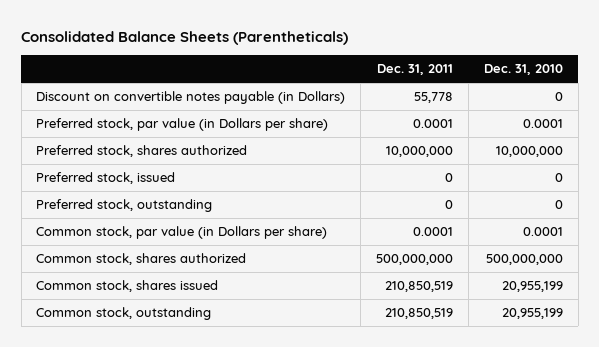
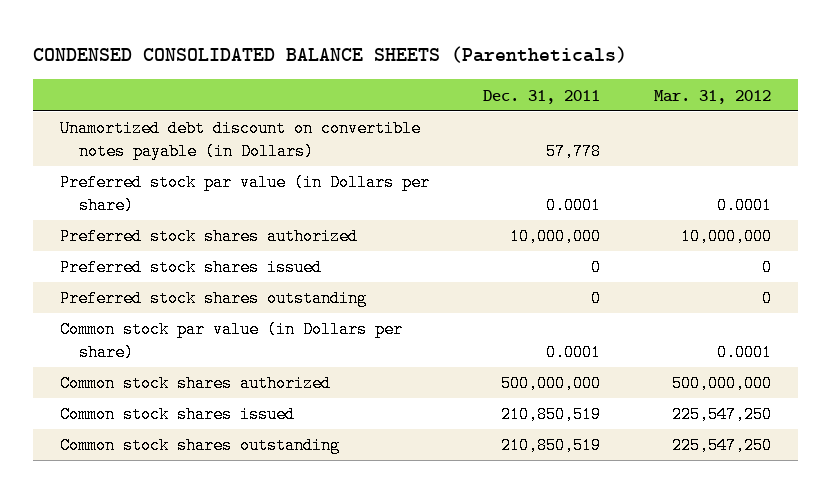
[21,30,349,45] Consolidated Balance Sheets (Parentheticals) -> [33,46,628,64] CONDENSED CONSOLIDATED BALANCE SHEETS (Parentheticals)
[483,64,563,76] Dec. 31, 2010 -> none
none -> [654,89,772,104] Mar. 31, 2012
[36,91,346,105] Discount on convertible notes payable (in Dollars) -> [60,120,422,160] Unamortized debt discount on convertible notes payable (in Dollars)
[414,92,454,104] 55,778 -> [546,142,602,160] 57,778
[36,118,329,132] Preferred stock, par value (in Dollars per share) -> [60,174,431,214] Preferred stock par value (in Dollars per share)
[36,145,248,158] Preferred stock, shares authorized -> [60,228,359,246] Preferred stock shares authorized
[36,172,176,185] Preferred stock, issued -> [60,259,323,277] Preferred stock shares issued
[36,199,213,213] Preferred stock, outstanding -> [60,290,368,308] Preferred stock shares outstanding
[36,226,328,240] Common stock, par value (in Dollars per share) -> [60,321,404,361] Common stock par value (in Dollars per share)
[36,253,247,266] Common stock, shares authorized -> [60,375,332,393] Common stock shares authorized
[36,280,219,293] Common stock, shares issued -> [60,406,296,424] Common stock shares issued
[36,307,212,321] Common stock, outstanding -> [60,437,341,455] Common stock shares outstanding

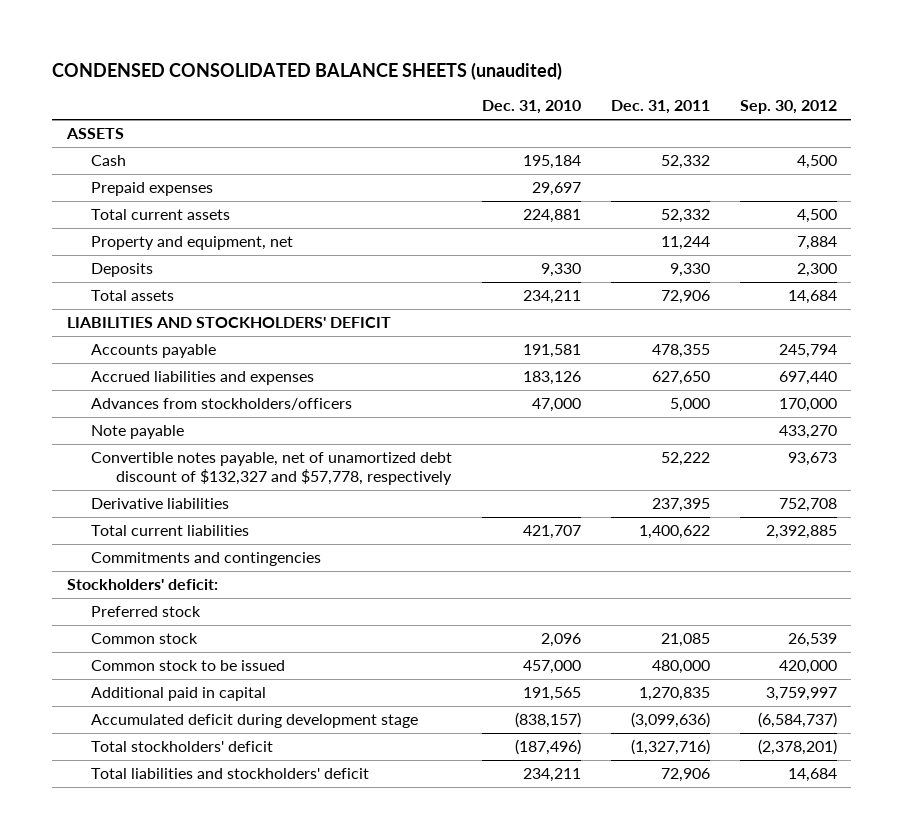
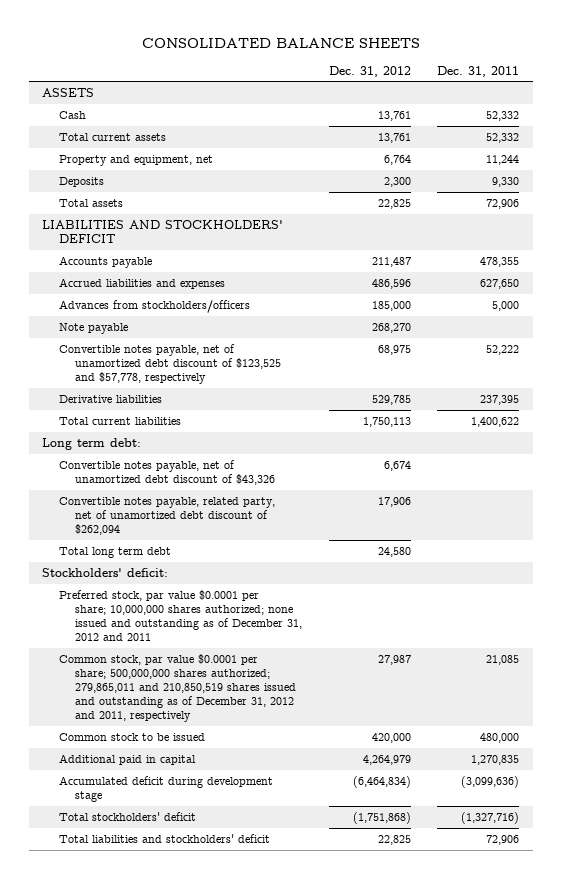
[52,61,563,80] CONDENSED CONSOLIDATED BALANCE SHEETS (unaudited) -> [141,37,420,48] CONSOLIDATED BALANCE SHEETS
[482,100,582,115] Dec. 31, 2010 -> none
[739,100,837,115] Sep. 30, 2012 -> none
none -> [328,65,411,77] Dec. 31, 2012
[91,182,214,197] Prepaid expenses -> none
[91,452,453,485] Convertible notes payable, net of unamortized debt discount of $132,327 and $57,778, respectively -> [58,343,282,385] Convertible notes payable, net of unamortized debt discount of $123,525 and $57,778, respectively
[91,552,322,567] Commitments and contingencies -> none
none -> [42,437,142,450] Long term debt:
none -> [58,459,276,486] Convertible notes payable, net of unamortized debt discount of $43,326
none -> [58,496,275,536] Convertible notes payable, related party, net of unamortized debt discount of $262,094
none -> [58,546,171,558] Total long term debt
[91,606,202,618] Preferred stock -> [58,589,303,642] Preferred stock, par value $0.0001 per share; 10,000,000 shares authorized; none issued and outstanding as of December 31, 2012 and 2011
[91,633,199,645] Common stock -> [58,653,297,723] Common stock, par value $0.0001 per share; 500,000,000 shares authorized; 279,865,011 and 210,850,519 shares issued and outstanding as of December 31, 2012 and 2011, respectively

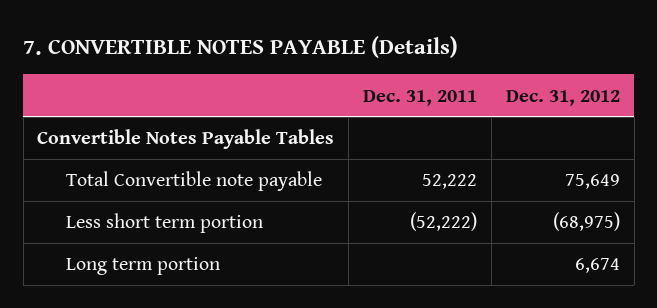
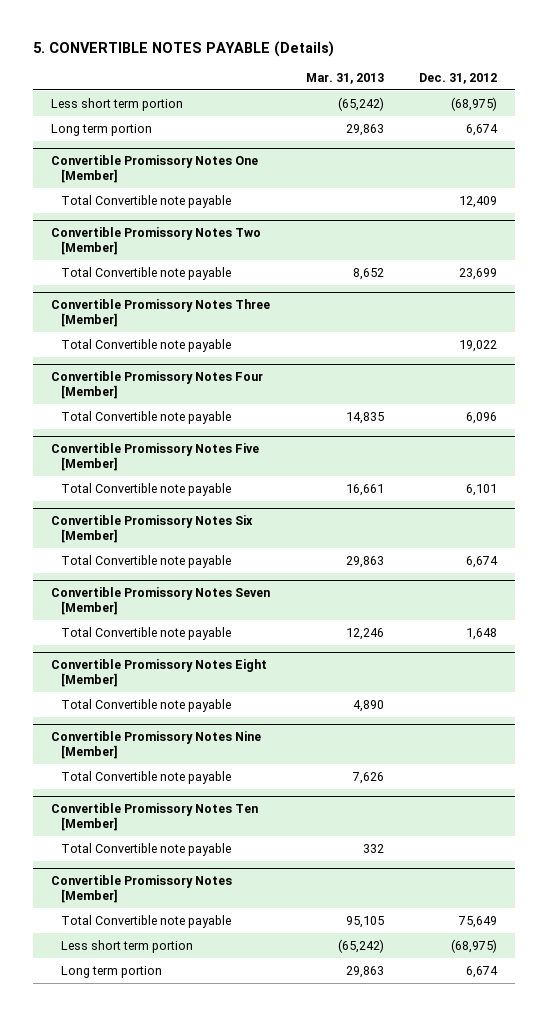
[23,36,459,59] 7. CONVERTIBLE NOTES PAYABLE (Details) -> [33,40,335,57] 5. CONVERTIBLE NOTES PAYABLE (Details)
[363,89,478,106] Dec. 31, 2011 -> none
none -> [305,72,384,84] Mar. 31, 2013
[37,129,335,150] Convertible Notes Payable Tables -> none
none -> [51,97,184,111] Less short term portion
none -> [51,123,153,136] Long term portion
none -> [51,155,259,184] Convertible Promissory Notes One [Member]
none -> [60,194,231,208] Total Convertible note payable
none -> [51,227,262,256] Convertible Promissory Notes Two [Member]
none -> [60,266,231,280] Total Convertible note payable
none -> [51,299,271,328] Convertible Promissory Notes Three [Member]
none -> [60,338,231,352] Total Convertible note payable
none -> [51,371,264,400] Convertible Promissory Notes Four [Member]
none -> [60,410,231,424] Total Convertible note payable
none -> [51,443,260,472] Convertible Promissory Notes Five [Member]
none -> [60,482,231,496] Total Convertible note payable
none -> [51,515,254,544] Convertible Promissory Notes Six [Member]
none -> [60,554,231,568] Total Convertible note payable
none -> [51,587,271,616] Convertible Promissory Notes Seven [Member]
none -> [60,626,231,640] Total Convertible note payable
none -> [51,659,268,688] Convertible Promissory Notes Eight [Member]
none -> [60,698,231,712] Total Convertible note payable
none -> [51,731,262,760] Convertible Promissory Notes Nine [Member]
none -> [60,770,231,784] Total Convertible note payable
none -> [51,803,259,832] Convertible Promissory Notes Ten [Member]
none -> [60,842,231,856] Total Convertible note payable
none -> [51,875,233,904] Convertible Promissory Notes [Member]

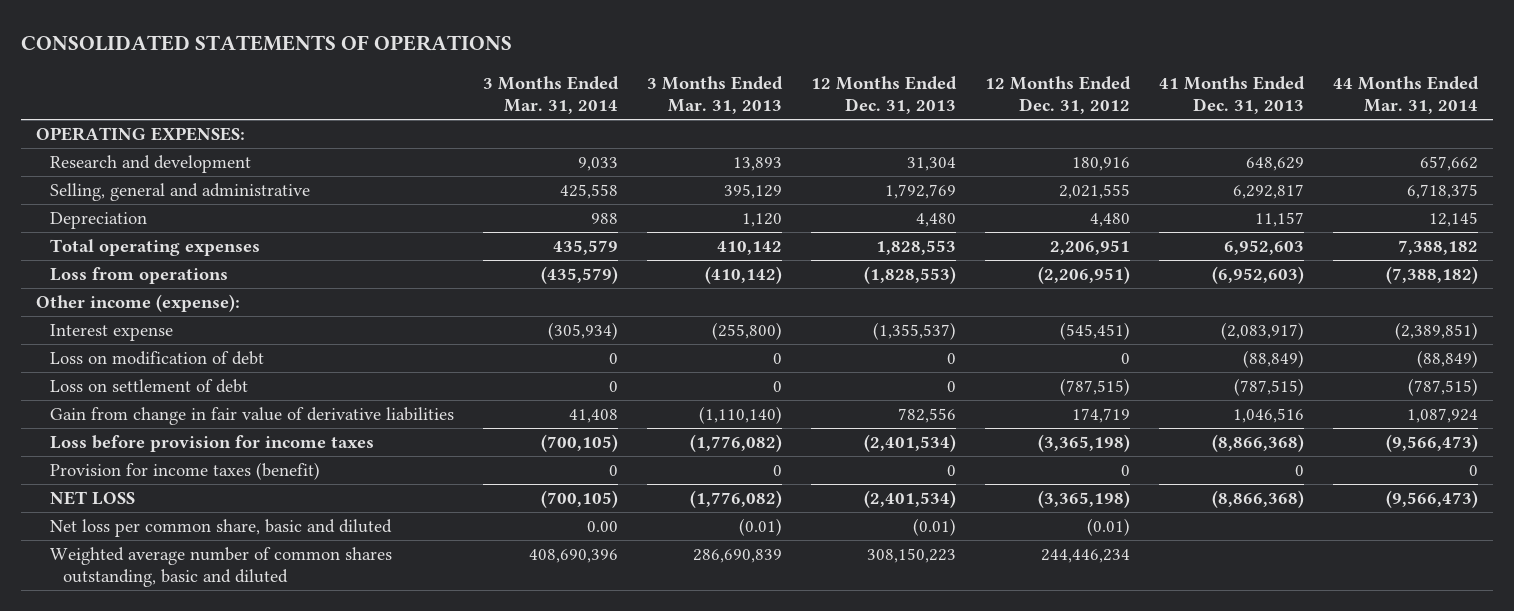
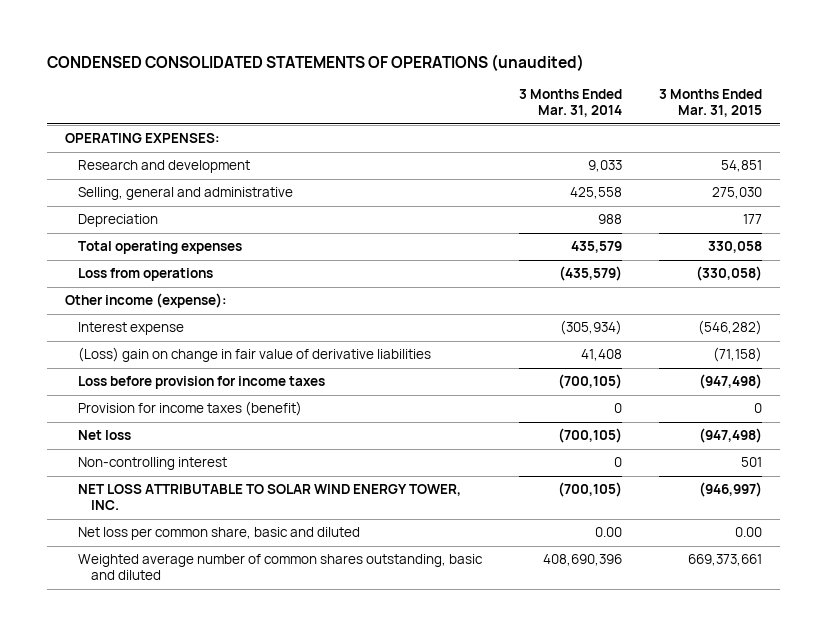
[21,35,513,52] CONSOLIDATED STATEMENTS OF OPERATIONS -> [46,53,584,71] CONDENSED CONSOLIDATED STATEMENTS OF OPERATIONS (unaudited)
[646,76,783,115] 3 Months Ended Mar. 31, 2013 -> none
[810,76,957,115] 12 Months Ended Dec. 31, 2013 -> none
[984,76,1131,115] 12 Months Ended Dec. 31, 2012 -> none
[1159,76,1306,115] 41 Months Ended Dec. 31, 2013 -> none
[1333,76,1480,115] 44 Months Ended Mar. 31, 2014 -> none
none -> [658,89,762,118] 3 Months Ended Mar. 31, 2015
[49,351,264,366] Loss on modification of debt -> none
[49,379,248,394] Loss on settlement of debt -> none
[49,407,454,426] Gain from change in fair value of derivative liabilities -> [78,347,432,363] (Loss) gain on change in fair value of derivative liabilities
none -> [78,430,132,441] Net loss
none -> [78,457,228,471] Non-controlling interest
[49,491,135,506] NET LOSS -> [78,484,462,511] NET LOSS ATTRIBUTABLE TO SOLAR WIND ENERGY TOWER, INC.

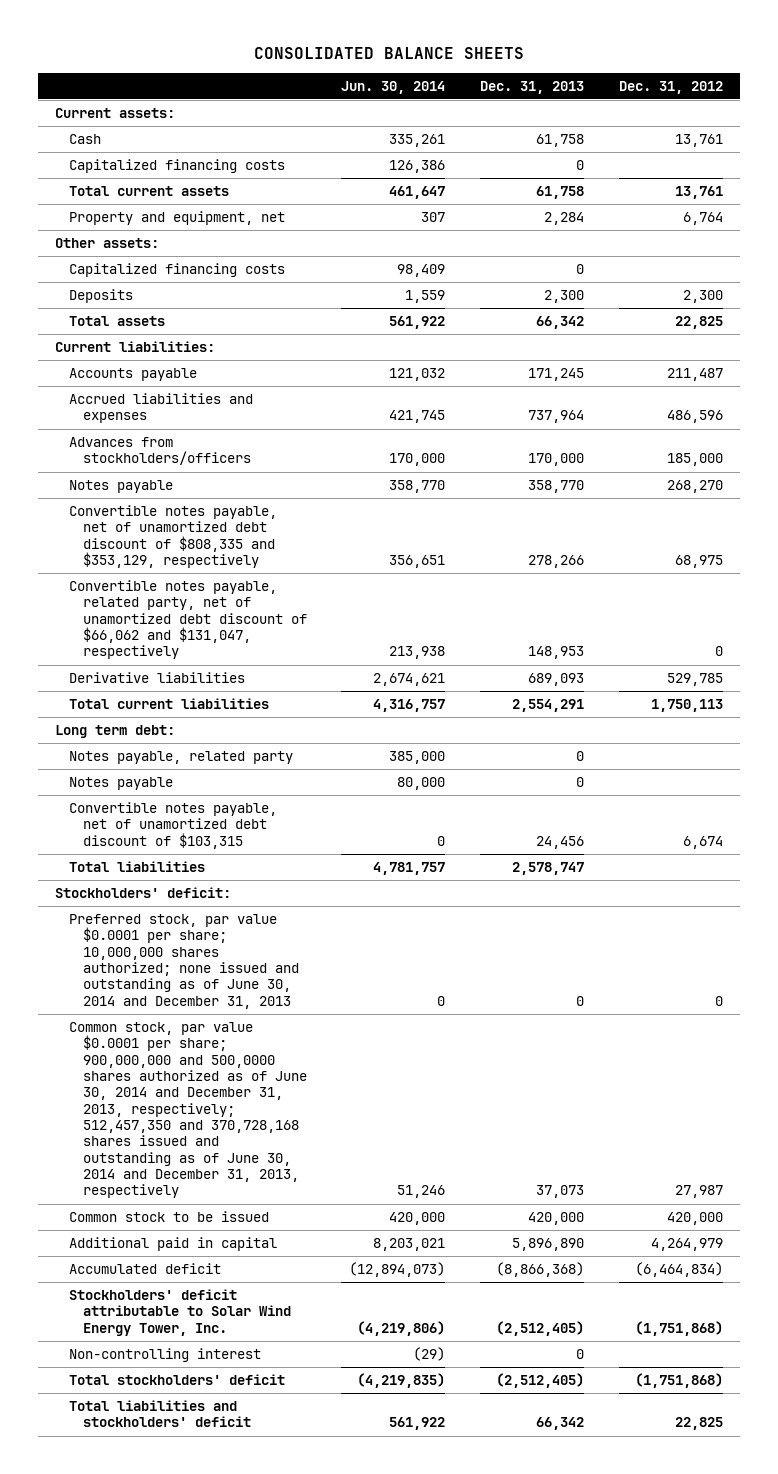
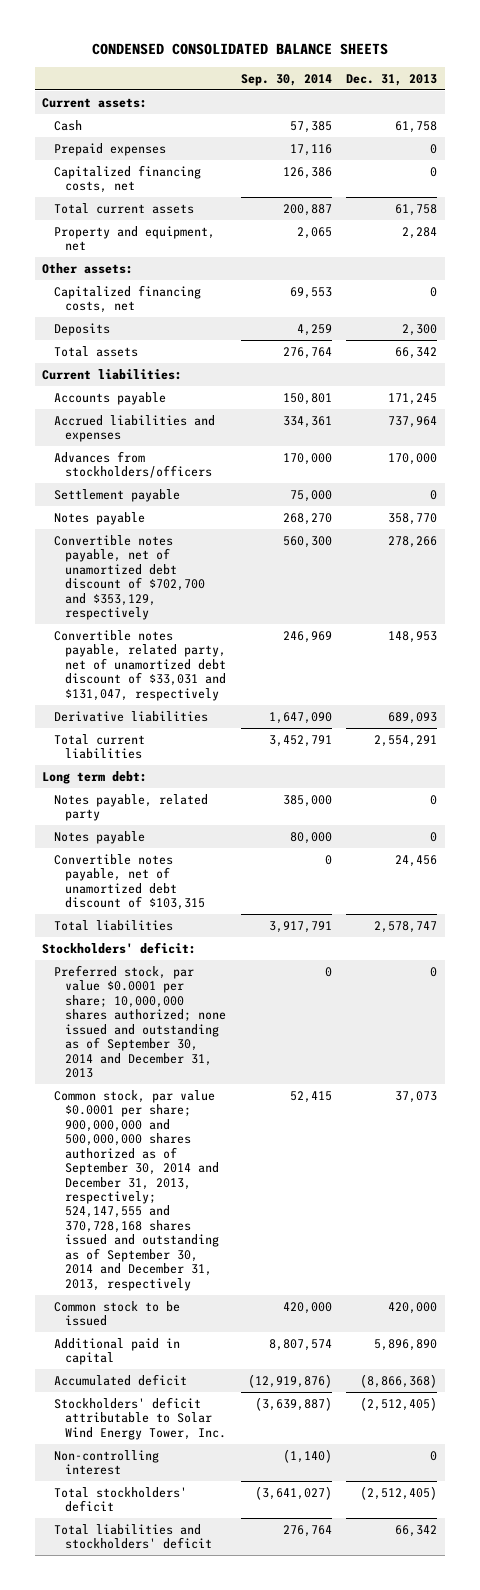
[253,46,524,59] CONSOLIDATED BALANCE SHEETS -> [91,43,388,56] CONDENSED CONSOLIDATED BALANCE SHEETS
[341,80,446,94] Jun. 30, 2014 -> none
[618,80,723,94] Dec. 31, 2012 -> none
none -> [240,73,332,86] Sep. 30, 2014
none -> [53,142,166,156] Prepaid expenses
[68,159,285,174] Capitalized financing costs -> [53,164,201,194] Capitalized financing costs, net
[68,263,285,278] Capitalized financing costs -> [53,284,201,314] Capitalized financing costs, net
none -> [53,488,180,502] Settlement payable
[68,505,277,569] Convertible notes payable, net of unamortized debt discount of $808,335 and $353,129, respectively -> [53,534,206,621] Convertible notes payable, net of unamortized debt discount of $702,700 and $353,129, respectively
[68,580,307,660] Convertible notes payable, related party, net of unamortized debt discount of $66,062 and $131,047, respectively -> [53,629,227,701] Convertible notes payable, related party, net of unamortized debt discount of $33,031 and $131,047, respectively
[68,914,299,1009] Preferred stock, par value $0.0001 per share; 10,000,000 shares authorized; none issued and outstanding as of June 30, 2014 and December 31, 2013 -> [53,964,227,1078] Preferred stock, par value $0.0001 per share; 10,000,000 shares authorized; none issued and outstanding as of September 30, 2014 and December 31, 2013
[68,1022,307,1199] Common stock, par value $0.0001 per share; 900,000,000 and 500,0000 shares authorized as of June 30, 2014 and December 31, 2013, respectively; 512,457,350 and 370,728,168 shares issued and outstanding as of June 30, 2014 and December 31, 2013, respectively -> [53,1089,220,1291] Common stock, par value $0.0001 per share; 900,000,000 and 500,000,000 shares authorized as of September 30, 2014 and December 31, 2013, respectively; 524,147,555 and 370,728,168 shares issued and outstanding as of September 30, 2014 and December 31, 2013, respectively

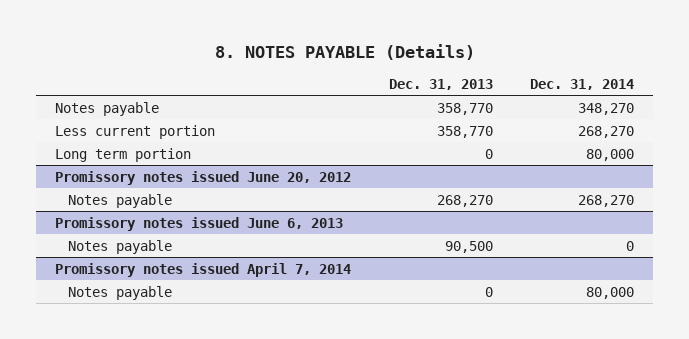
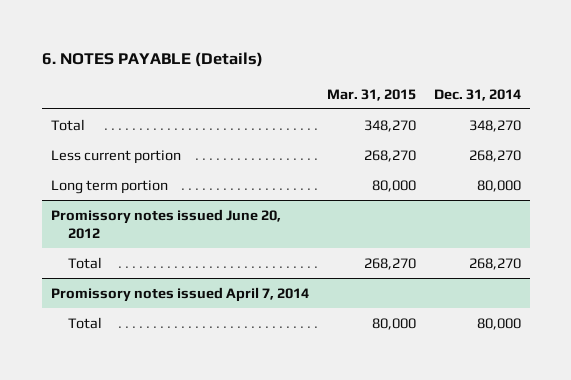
[214,43,475,60] 8. NOTES PAYABLE (Details) -> [41,52,263,68] 6. NOTES PAYABLE (Details)
[388,78,493,90] Dec. 31, 2013 -> none
none -> [326,88,416,101] Mar. 31, 2015
[54,101,159,116] Notes payable -> [50,118,85,131] Total
[54,216,343,231] Promissory notes issued June 6, 2013 -> none
[68,239,173,254] Notes payable -> none
[68,193,173,208] Notes payable -> [67,256,102,269] Total
[68,285,173,300] Notes payable -> [67,316,102,329] Total

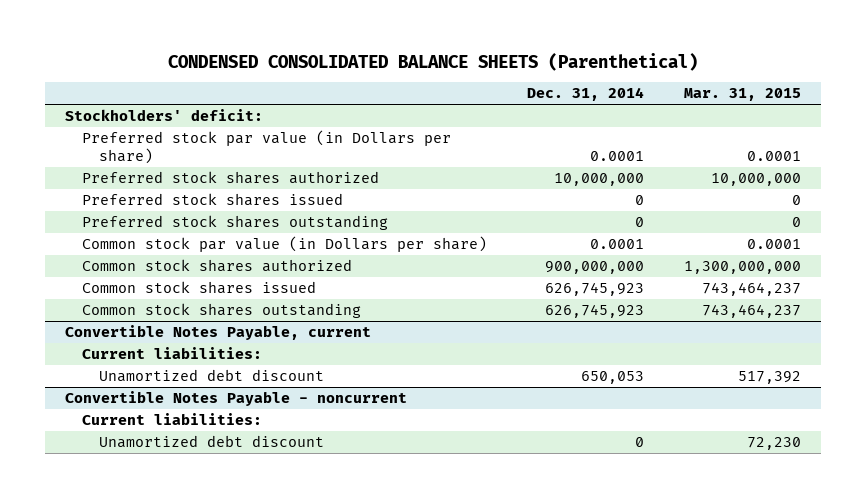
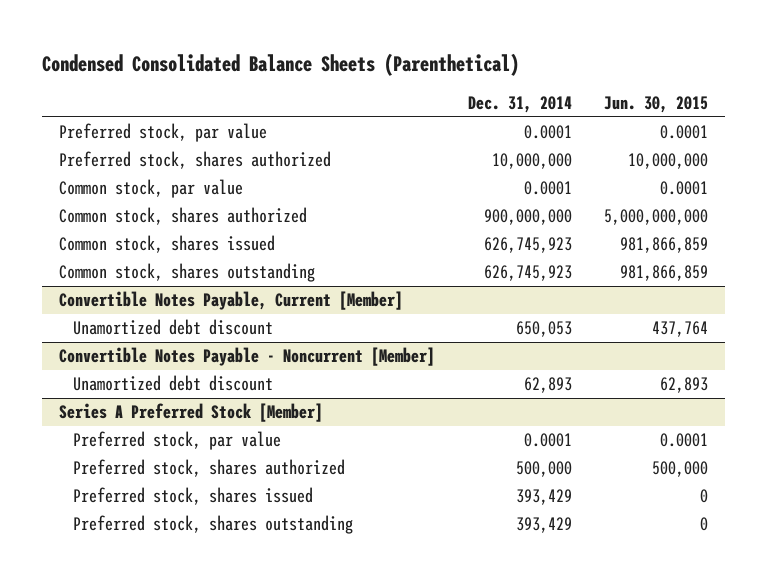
[168,52,699,71] CONDENSED CONSOLIDATED BALANCE SHEETS (Parenthetical) -> [42,52,520,76] Condensed Consolidated Balance Sheets (Parenthetical)
[684,88,802,102] Mar. 31, 2015 -> none
none -> [604,96,709,114] Jun. 30, 2015
[65,109,264,122] Stockholders' deficit: -> none
[82,193,344,207] Preferred stock shares issued -> none
[82,215,389,231] Preferred stock shares outstanding -> none
[82,347,263,360] Current liabilities: -> none
[82,130,452,165] Preferred stock par value (in Dollars per share) -> [58,123,267,143] Preferred stock, par value
[82,171,380,185] Preferred stock shares authorized -> [58,151,331,170] Preferred stock, shares authorized
[82,236,488,253] Common stock par value (in Dollars per share) -> [58,179,243,199] Common stock, par value
[82,259,353,273] Common stock shares authorized -> [58,207,307,226] Common stock, shares authorized
[82,281,317,295] Common stock shares issued -> [58,235,275,254] Common stock, shares issued
[82,303,362,319] Common stock shares outstanding -> [58,263,315,283] Common stock, shares outstanding
[65,325,372,341] Convertible Notes Payable, current -> [58,291,403,311] Convertible Notes Payable, Current [Member]
[82,413,263,426] Current liabilities: -> none
[65,391,408,407] Convertible Notes Payable - noncurrent -> [58,347,435,367] Convertible Notes Payable - Noncurrent [Member]
[635,437,645,448] 0 -> [523,377,572,394] 62,893
none -> [58,403,323,423] Series A Preferred Stock [Member]
none -> [73,431,282,451] Preferred stock, par value
none -> [73,459,346,478] Preferred stock, shares authorized
none -> [73,487,314,506] Preferred stock, shares issued
none -> [73,515,354,535] Preferred stock, shares outstanding

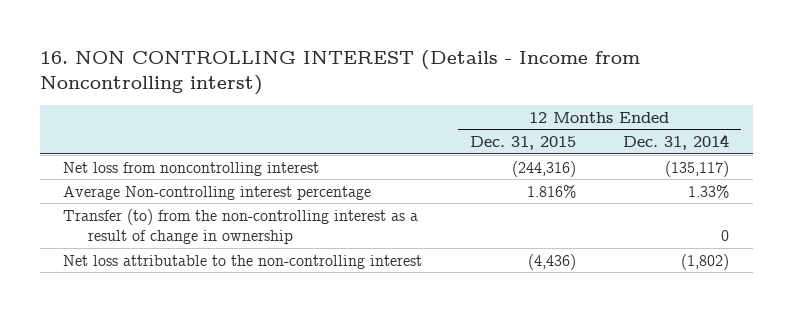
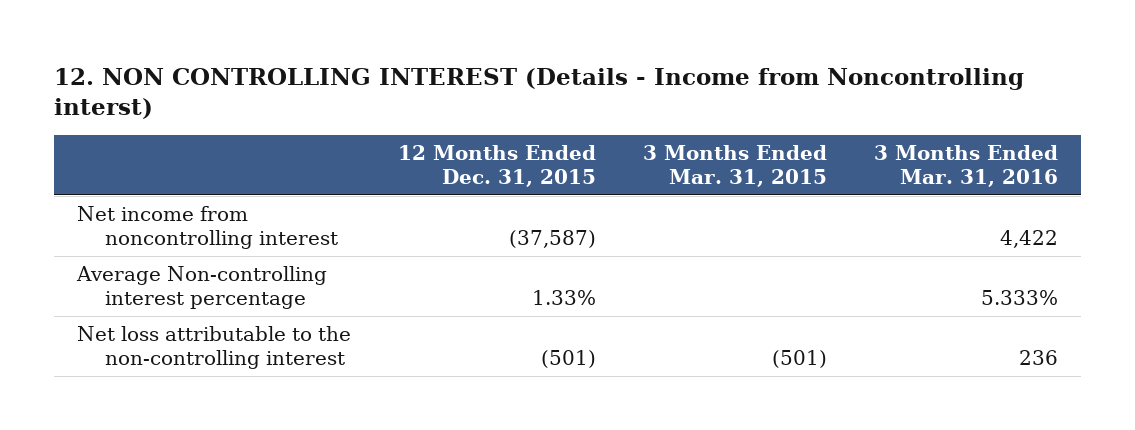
[39,50,640,96] 16. NON CONTROLLING INTEREST (Details - Income from Noncontrolling interst) -> [53,67,1024,120] 12. NON CONTROLLING INTEREST (Details - Income from Noncontrolling interst)
[623,134,730,151] Dec. 31, 2014 -> none
none -> [642,144,827,188] 3 Months Ended Mar. 31, 2015
none -> [873,144,1058,188] 3 Months Ended Mar. 31, 2016
[63,208,419,245] Transfer (to) from the non-controlling interest as a result of change in ownership -> none
[63,161,320,176] Net loss from noncontrolling interest -> [77,205,338,250] Net income from noncontrolling interest
[511,160,576,177] (244,316) -> [509,230,597,249] (37,587)
[526,184,576,198] 1.816% -> [532,290,597,306] 1.33%
[527,253,576,270] (4,436) -> [541,350,597,369] (501)

